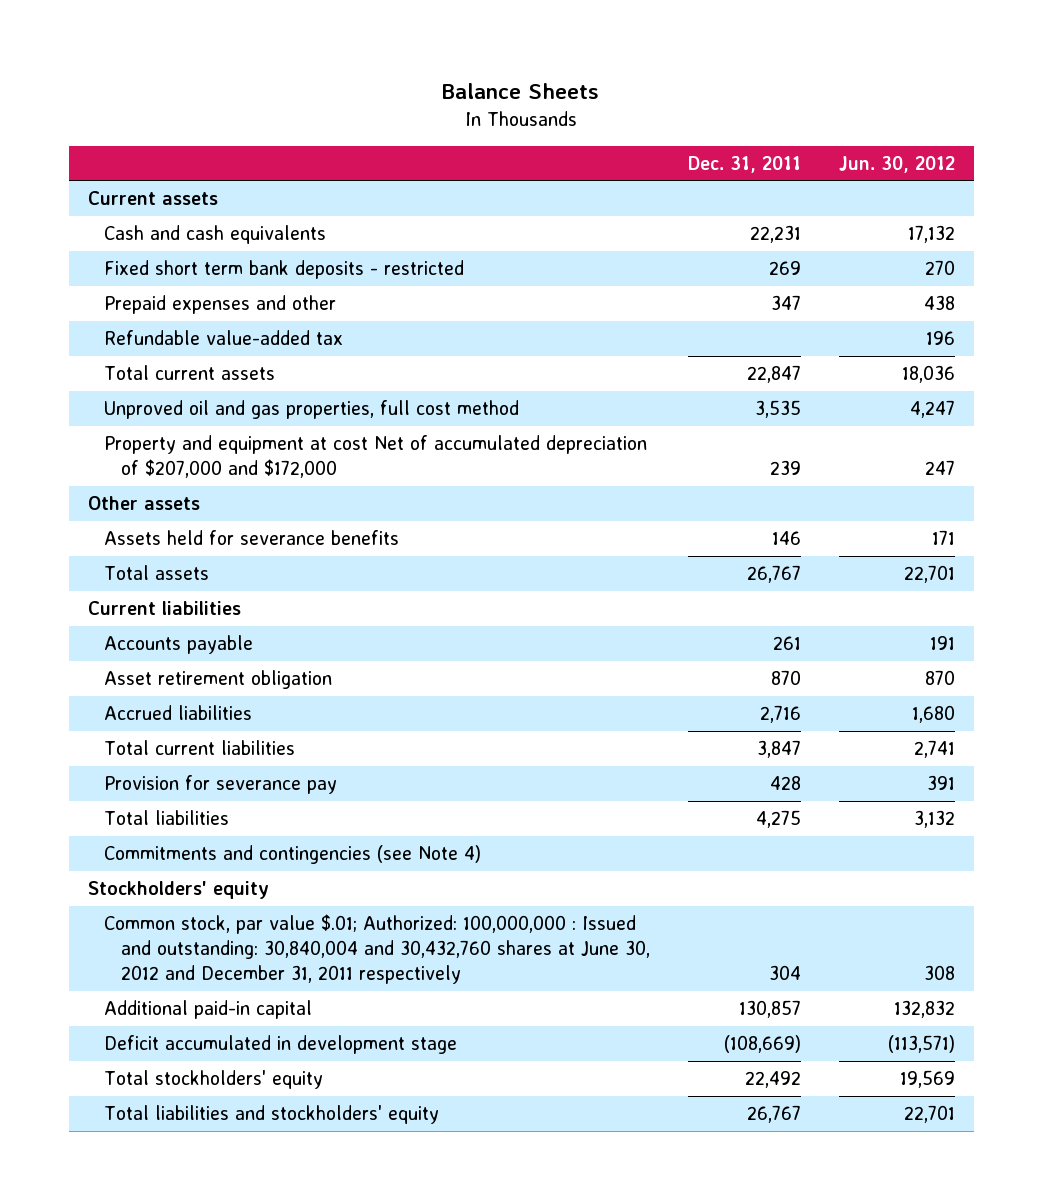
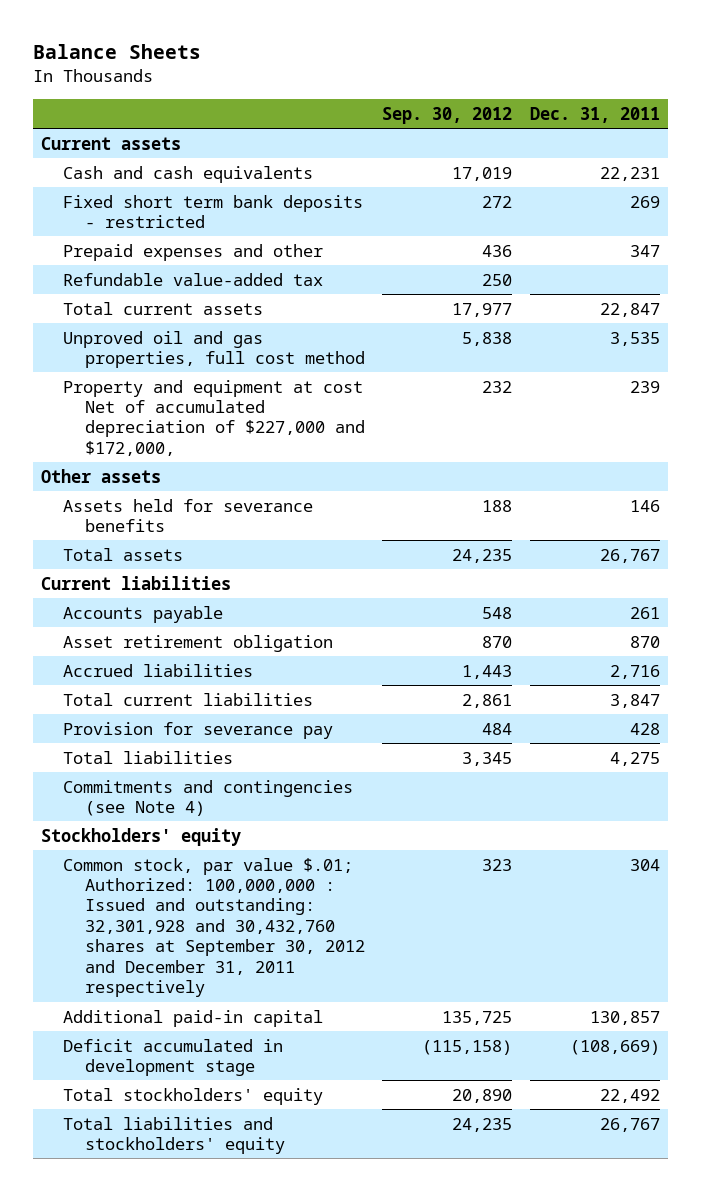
[839,155,956,173] Jun. 30, 2012 -> none
none -> [382,106,513,124] Sep. 30, 2012
[104,435,648,479] Property and equipment at cost Net of accumulated depreciation of $207,000 and $172,000 -> [63,379,366,456] Property and equipment at cost Net of accumulated depreciation of $227,000 and $172,000,
[104,914,651,985] Common stock, par value $.01; Authorized: 100,000,000 : Issued and outstanding: 30,840,004 and 30,432,760 shares at June 30, 2012 and December 31, 2011 respectively -> [63,857,366,998] Common stock, par value $.01; Authorized: 100,000,000 : Issued and outstanding: 32,301,928 and 30,432,760 shares at September 30, 2012 and December 31, 2011 respectively

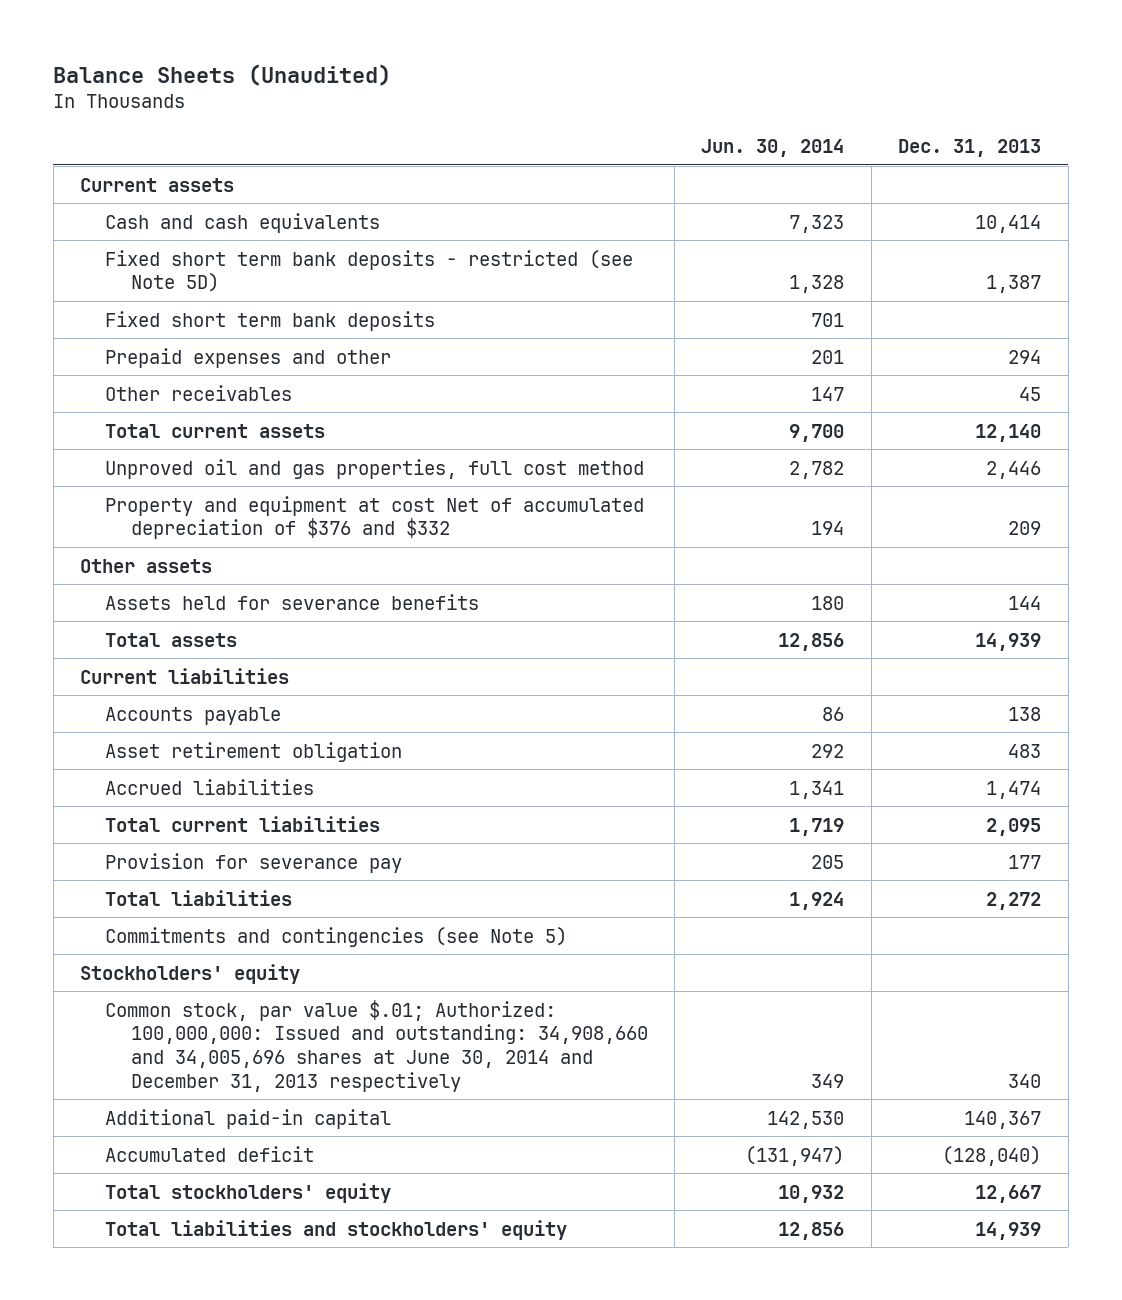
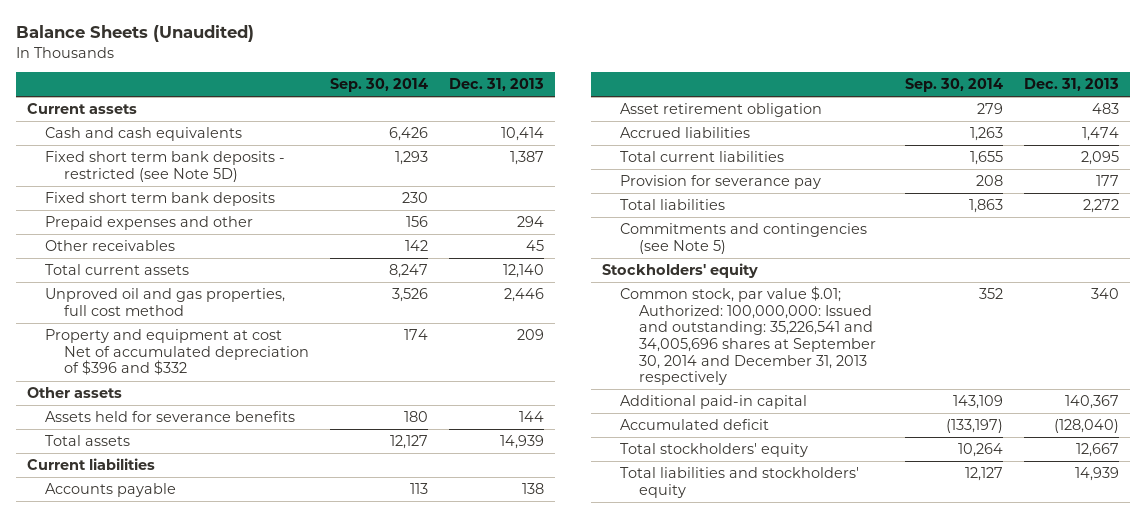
[701,138,845,157] Jun. 30, 2014 -> none
none -> [330,78,429,93] Sep. 30, 2014
[105,495,645,540] Property and equipment at cost Net of accumulated depreciation of $376 and $332 -> [45,329,309,376] Property and equipment at cost Net of accumulated depreciation of $396 and $332
[105,999,648,1092] Common stock, par value $.01; Authorized: 100,000,000: Issued and outstanding: 34,908,660 and 34,005,696 shares at June 30, 2014 and December 31, 2013 respectively -> [620,286,876,386] Common stock, par value $.01; Authorized: 100,000,000: Issued and outstanding: 35,226,541 and 34,005,696 shares at September 30, 2014 and December 31, 2013 respectively

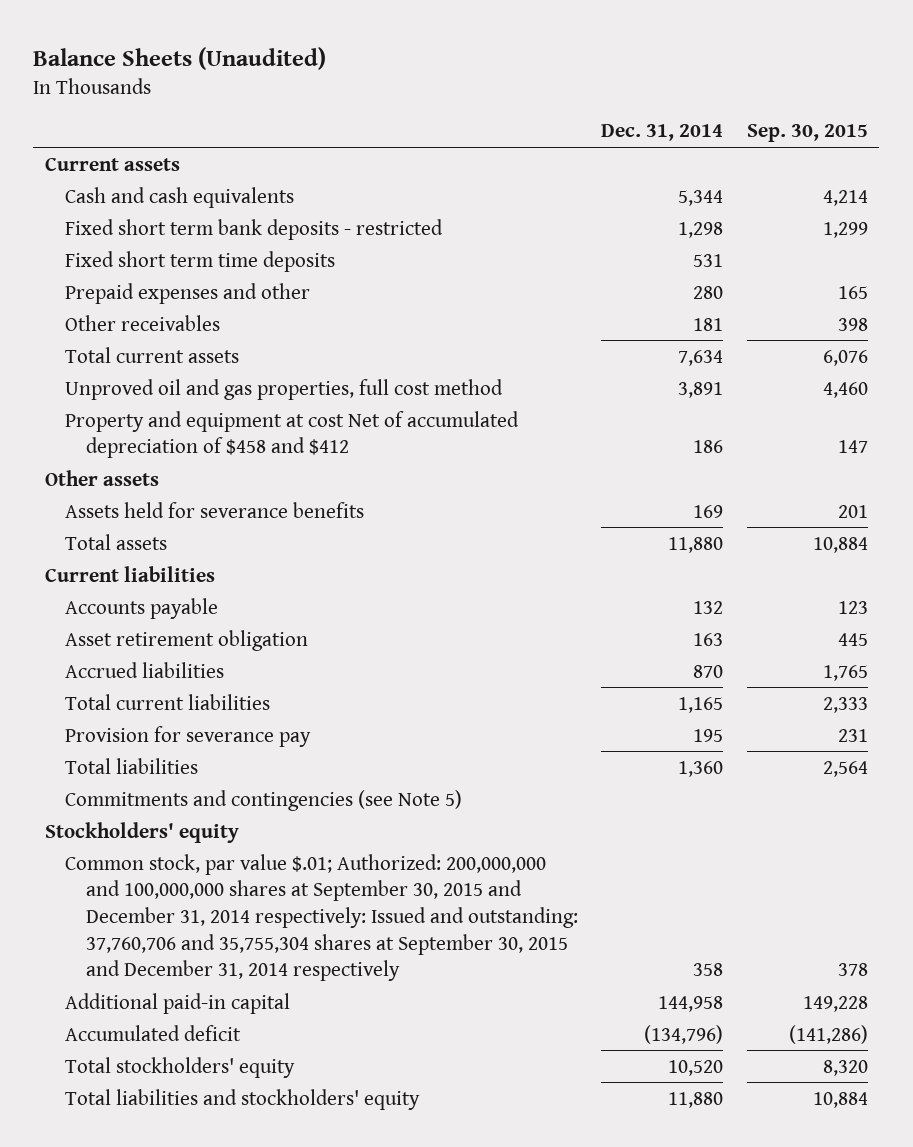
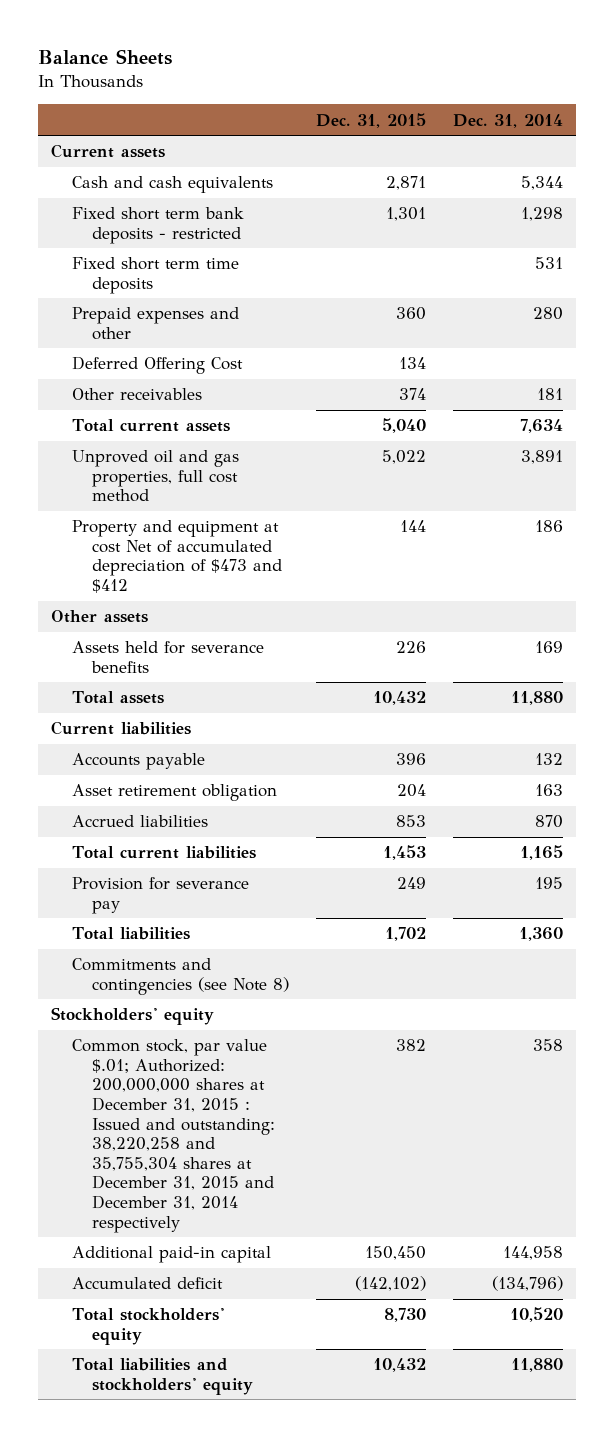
[33,46,327,70] Balance Sheets (Unaudited) -> [37,49,172,66] Balance Sheets
[746,124,868,143] Sep. 30, 2015 -> none
none -> [315,112,426,128] Dec. 31, 2015
none -> [71,356,243,375] Deferred Offering Cost
[65,410,520,459] Property and equipment at cost Net of accumulated depreciation of $458 and $412 -> [71,520,283,594] Property and equipment at cost Net of accumulated depreciation of $473 and $412
[65,789,463,811] Commitments and contingencies (see Note 5) -> [71,958,290,995] Commitments and contingencies (see Note 8)
[65,853,578,982] Common stock, par value $.01; Authorized: 200,000,000 and 100,000,000 shares at September 30, 2015 and December 31, 2014 respectively: Issued and outstanding: 37,760,706 and 35,755,304 shares at September 30, 2015 and December 31, 2014 respectively -> [71,1039,276,1233] Common stock, par value $.01; Authorized: 200,000,000 shares at December 31, 2015 : Issued and outstanding: 38,220,258 and 35,755,304 shares at December 31, 2015 and December 31, 2014 respectively

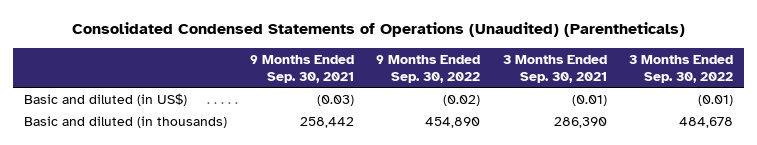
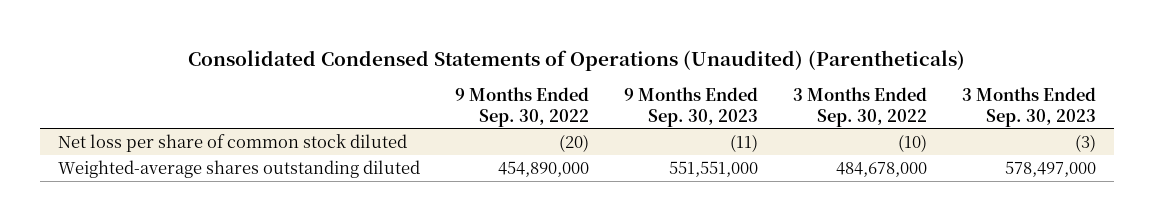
[249,55,354,83] 9 Months Ended Sep. 30, 2021 -> none
[502,55,607,83] 3 Months Ended Sep. 30, 2021 -> none
none -> [623,87,758,127] 9 Months Ended Sep. 30, 2023
none -> [962,87,1097,127] 3 Months Ended Sep. 30, 2023
[24,92,188,106] Basic and diluted (in US$) -> none
[24,115,228,128] Basic and diluted (in thousands) -> none
none -> [57,133,407,152] Net loss per share of common stock diluted
none -> [57,159,420,178] Weighted-average shares outstanding diluted

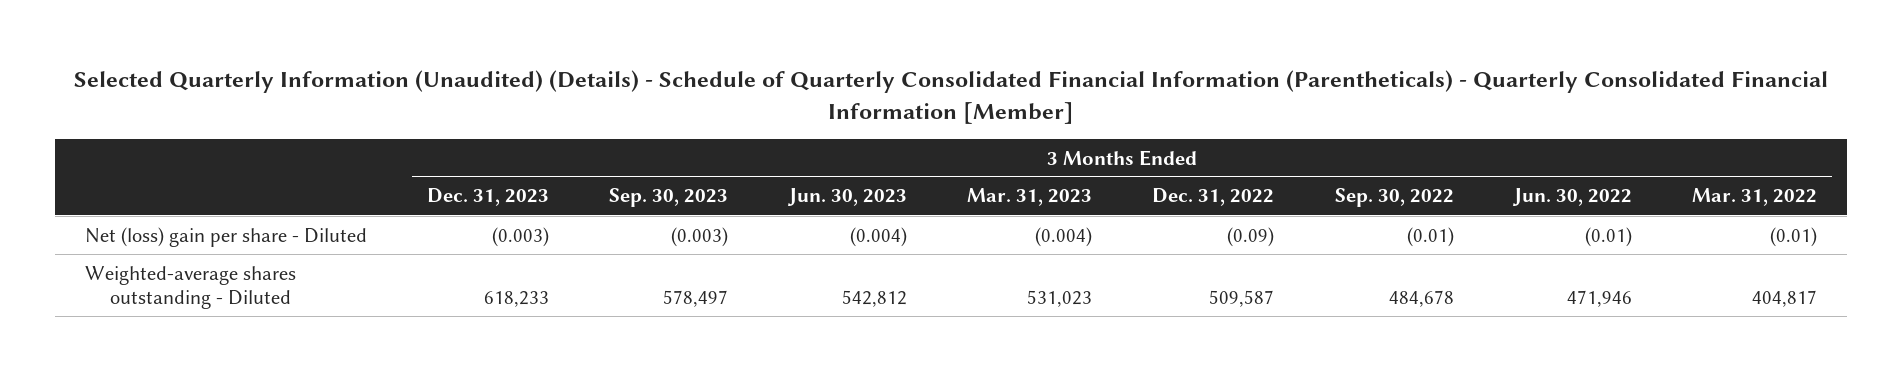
[187,49,965,71] Consolidated Condensed Statements of Operations (Unaudited) (Parentheticals) -> [74,69,1829,124] Selected Quarterly Information (Unaudited) (Details) - Schedule of Quarterly Consolidated Financial Information (Parentheticals) - Quarterly Consolidated Financial Information [Member]
[454,87,589,127] 9 Months Ended Sep. 30, 2022 -> none
[623,87,758,127] 9 Months Ended Sep. 30, 2023 -> none
none -> [427,188,550,207] Dec. 31, 2023
none -> [786,188,907,207] Jun. 30, 2023
none -> [967,188,1093,207] Mar. 31, 2023
none -> [1152,188,1275,207] Dec. 31, 2022
none -> [1511,188,1632,207] Jun. 30, 2022
none -> [1692,188,1818,207] Mar. 31, 2022
[57,133,407,152] Net loss per share of common stock diluted -> [84,226,367,247] Net (loss) gain per share - Diluted
[898,133,928,152] (10) -> [1406,226,1454,247] (0.01)
[1075,133,1097,152] (3) -> [671,226,729,247] (0.003)
[57,159,420,178] Weighted-average shares outstanding diluted -> [84,265,296,309] Weighted-average shares outstanding - Diluted
[836,161,928,177] 484,678,000 -> [1388,289,1454,307] 484,678
[1005,160,1097,177] 578,497,000 -> [663,289,729,307] 578,497

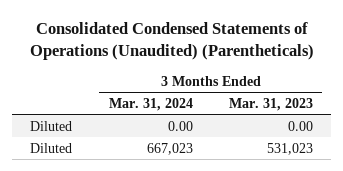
[74,69,1829,124] Selected Quarterly Information (Unaudited) (Details) - Schedule of Quarterly Consolidated Financial Information (Parentheticals) - Quarterly Consolidated Financial Information [Member] -> [29,21,314,60] Consolidated Condensed Statements of Operations (Unaudited) (Parentheticals)
[427,188,550,207] Dec. 31, 2023 -> none
[609,188,729,208] Sep. 30, 2023 -> none
[786,188,907,207] Jun. 30, 2023 -> none
[1152,188,1275,207] Dec. 31, 2022 -> none
[1334,188,1454,208] Sep. 30, 2022 -> none
[1511,188,1632,207] Jun. 30, 2022 -> none
[1692,188,1818,207] Mar. 31, 2022 -> none
none -> [108,97,193,111] Mar. 31, 2024
[84,226,367,247] Net (loss) gain per share - Diluted -> none
none -> [30,120,73,131] Diluted
[84,265,296,309] Weighted-average shares outstanding - Diluted -> [30,142,73,153] Diluted

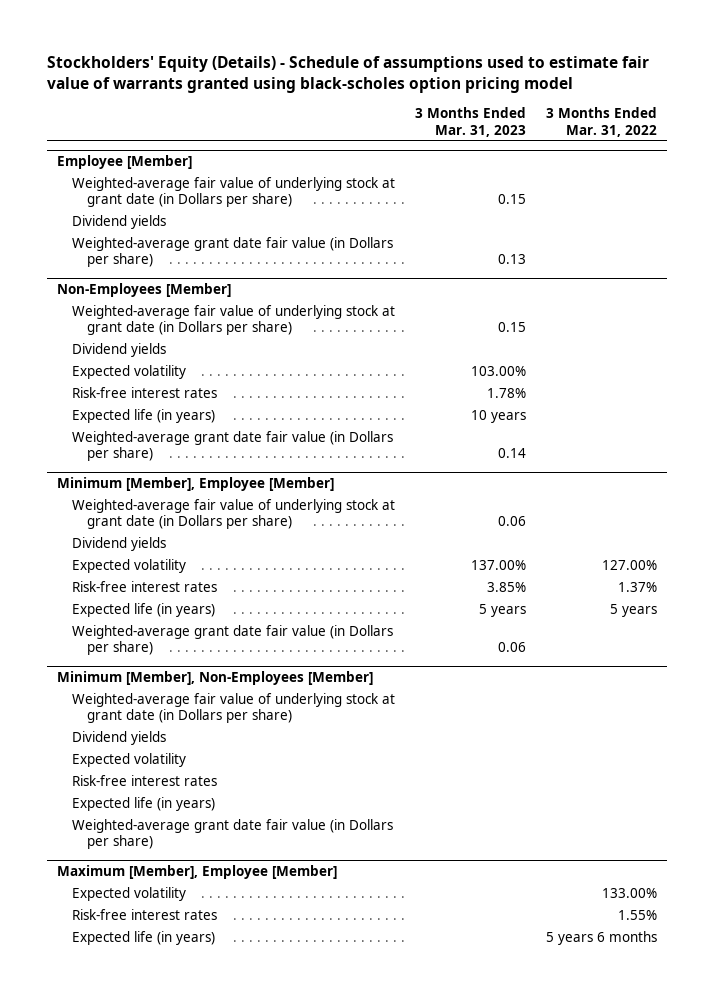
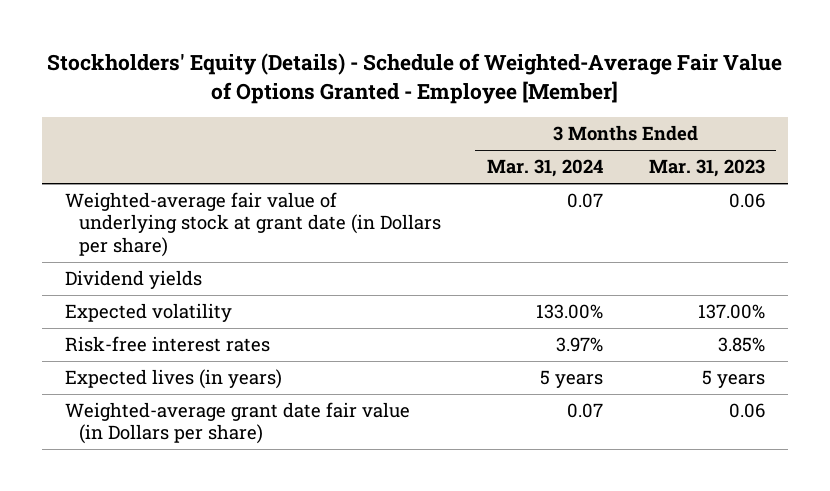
[46,55,649,93] Stockholders' Equity (Details) - Schedule of assumptions used to estimate fair value of warrants granted using black-scholes option pricing model -> [46,53,782,104] Stockholders' Equity (Details) - Schedule of Weighted-Average Fair Value of Options Granted - Employee [Member]
[546,107,658,137] 3 Months Ended Mar. 31, 2022 -> none
none -> [486,159,603,178] Mar. 31, 2024
[56,154,192,169] Employee [Member] -> none
[71,176,395,208] Weighted-average fair value of underlying stock at grant date (in Dollars per share) -> none
[71,214,166,229] Dividend yields -> none
[71,236,393,268] Weighted-average grant date fair value (in Dollars per share) -> none
[56,282,231,297] Non-Employees [Member] -> none
[71,304,395,336] Weighted-average fair value of underlying stock at grant date (in Dollars per share) -> none
[71,342,166,357] Dividend yields -> none
[71,364,186,379] Expected volatility -> none
[71,386,217,398] Risk-free interest rates -> none
[71,408,215,423] Expected life (in years) -> none
[71,430,393,462] Weighted-average grant date fair value (in Dollars per share) -> none
[56,476,334,491] Minimum [Member], Employee [Member] -> none
[71,602,215,617] Expected life (in years) -> [64,369,282,390] Expected lives (in years)
[56,670,373,685] Minimum [Member], Non-Employees [Member] -> none
[71,692,395,724] Weighted-average fair value of underlying stock at grant date (in Dollars per share) -> none
[71,730,166,745] Dividend yields -> none
[71,752,186,767] Expected volatility -> none
[71,774,217,786] Risk-free interest rates -> none
[71,796,215,811] Expected life (in years) -> none
[71,818,393,850] Weighted-average grant date fair value (in Dollars per share) -> none
[56,864,337,879] Maximum [Member], Employee [Member] -> none
[71,886,186,901] Expected volatility -> none
[71,908,217,920] Risk-free interest rates -> none
[71,930,215,945] Expected life (in years) -> none

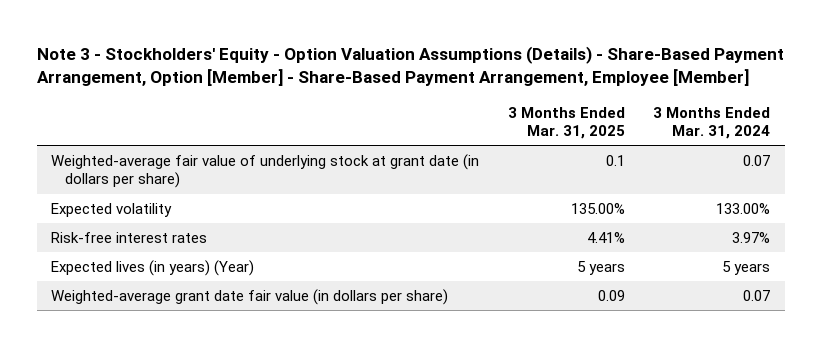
[46,53,782,104] Stockholders' Equity (Details) - Schedule of Weighted-Average Fair Value of Options Granted - Employee [Member] -> [36,45,784,87] Note 3 - Stockholders' Equity - Option Valuation Assumptions (Details) - Share-Based Payment Arrangement, Option [Member] - Share-Based Payment Arrangement, Employee [Member]
[648,159,765,178] Mar. 31, 2023 -> none
none -> [507,106,625,140] 3 Months Ended Mar. 31, 2025
[64,270,202,290] Dividend yields -> none
[64,192,441,257] Weighted-average fair value of underlying stock at grant date (in Dollars per share) -> [51,154,480,189] Weighted-average fair value of underlying stock at grant date (in dollars per share)
[64,369,282,390] Expected lives (in years) -> [51,260,255,277] Expected lives (in years) (Year)
[64,402,410,445] Weighted-average grant date fair value (in Dollars per share) -> [51,289,449,306] Weighted-average grant date fair value (in dollars per share)

